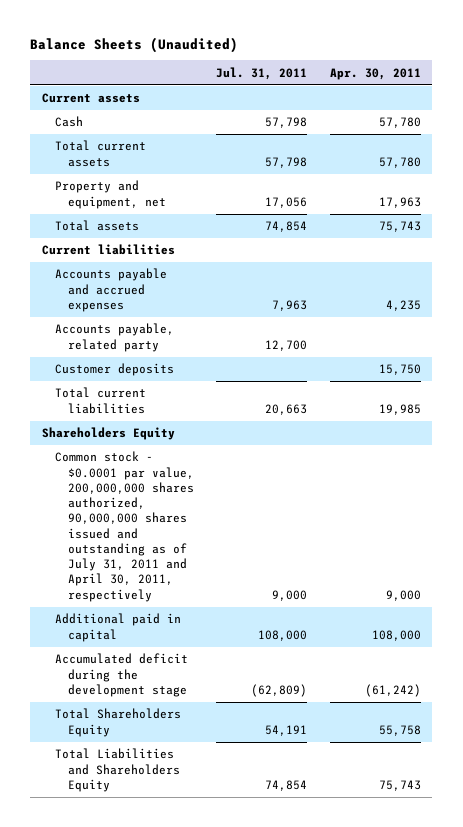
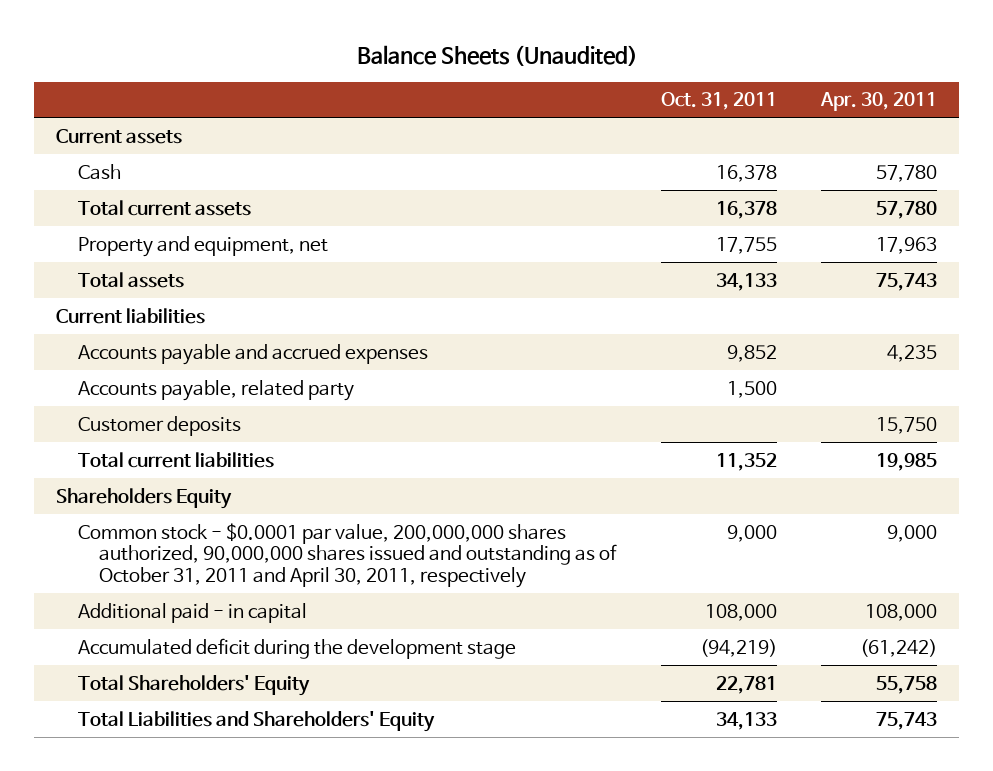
[216,66,308,80] Jul. 31, 2011 -> none
none -> [660,92,777,111] Oct. 31, 2011
[54,451,194,602] Common stock - $0.0001 par value, 200,000,000 shares authorized, 90,000,000 shares issued and outstanding as of July 31, 2011 and April 30, 2011, respectively -> [77,522,618,588] Common stock - $0.0001 par value, 200,000,000 shares authorized, 90,000,000 shares issued and outstanding as of October 31, 2011 and April 30, 2011, respectively
[54,613,181,642] Additional paid in capital -> [77,602,307,623] Additional paid - in capital
[54,708,181,737] Total Shareholders Equity -> [77,674,310,696] Total Shareholders' Equity
[54,748,180,792] Total Liabilities and Shareholders Equity -> [77,710,435,732] Total Liabilities and Shareholders' Equity

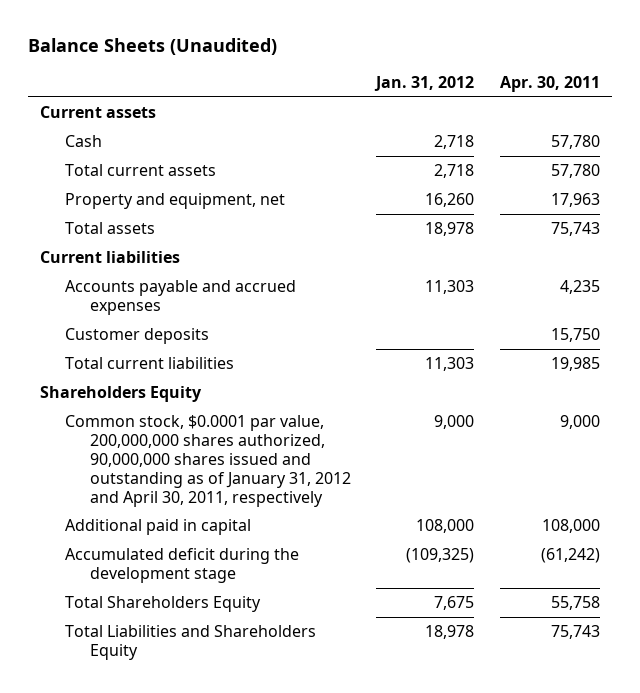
[660,92,777,111] Oct. 31, 2011 -> none
none -> [374,76,475,92] Jan. 31, 2012
[77,379,354,401] Accounts payable, related party -> none
[77,522,618,588] Common stock - $0.0001 par value, 200,000,000 shares authorized, 90,000,000 shares issued and outstanding as of October 31, 2011 and April 30, 2011, respectively -> [65,415,351,507] Common stock, $0.0001 par value, 200,000,000 shares authorized, 90,000,000 shares issued and outstanding as of January 31, 2012 and April 30, 2011, respectively
[77,602,307,623] Additional paid - in capital -> [65,519,252,536] Additional paid in capital
[77,674,310,696] Total Shareholders' Equity -> [65,596,262,613] Total Shareholders Equity
[77,710,435,732] Total Liabilities and Shareholders' Equity -> [65,625,317,660] Total Liabilities and Shareholders Equity

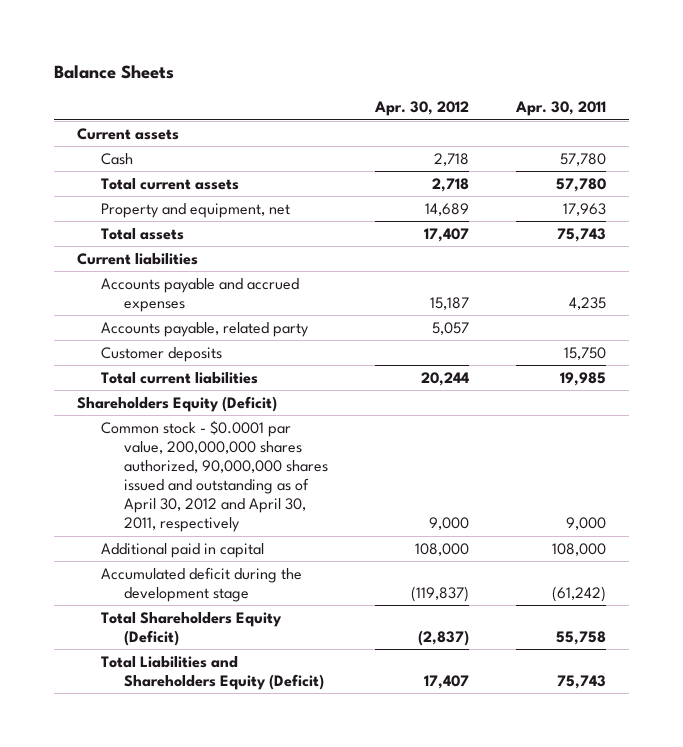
[27,38,277,56] Balance Sheets (Unaudited) -> [53,65,174,80] Balance Sheets
[374,76,475,92] Jan. 31, 2012 -> none
none -> [374,101,470,117] Apr. 30, 2012
none -> [100,321,309,337] Accounts payable, related party
[40,386,203,403] Shareholders Equity -> [77,395,278,412] Shareholders Equity (Deficit)
[65,415,351,507] Common stock, $0.0001 par value, 200,000,000 shares authorized, 90,000,000 shares issued and outstanding as of January 31, 2012 and April 30, 2011, respectively -> [100,419,329,533] Common stock - $0.0001 par value, 200,000,000 shares authorized, 90,000,000 shares issued and outstanding as of April 30, 2012 and April 30, 2011, respectively
[65,596,262,613] Total Shareholders Equity -> [100,611,282,646] Total Shareholders Equity (Deficit)
[65,625,317,660] Total Liabilities and Shareholders Equity -> [100,655,325,690] Total Liabilities and Shareholders Equity (Deficit)

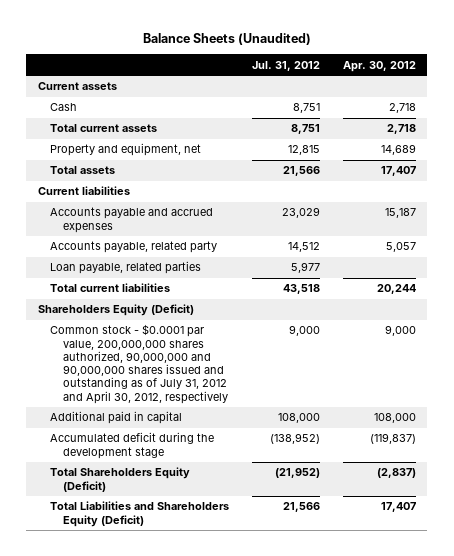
[53,65,174,80] Balance Sheets -> [142,33,311,46] Balance Sheets (Unaudited)
[514,101,606,117] Apr. 30, 2011 -> none
none -> [252,60,321,71] Jul. 31, 2012
[100,346,222,362] Customer deposits -> none
none -> [50,261,202,275] Loan payable, related parties
[100,419,329,533] Common stock - $0.0001 par value, 200,000,000 shares authorized, 90,000,000 shares issued and outstanding as of April 30, 2012 and April 30, 2011, respectively -> [50,324,229,404] Common stock - $0.0001 par value, 200,000,000 shares authorized, 90,000,000 and 90,000,000 shares issued and outstanding as of July 31, 2012 and April 30, 2012, respectively

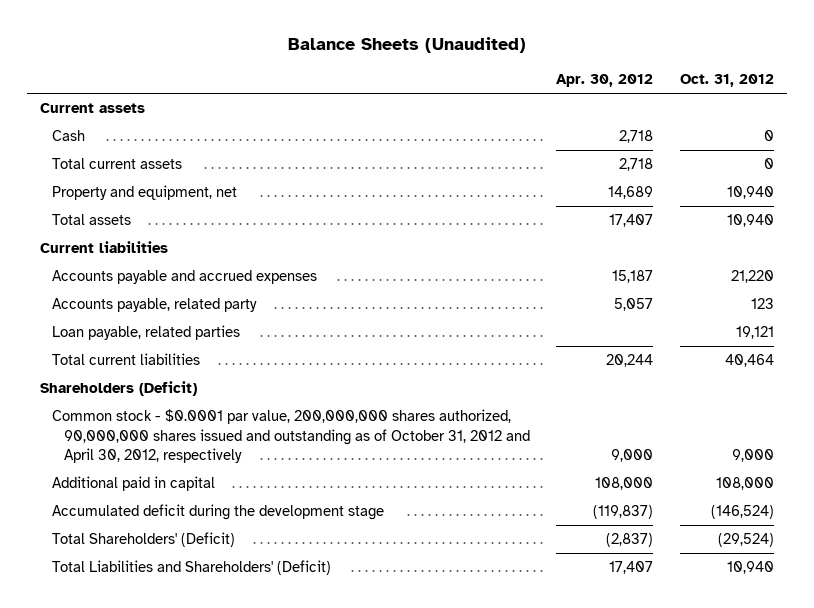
[252,60,321,71] Jul. 31, 2012 -> none
none -> [679,74,774,88] Oct. 31, 2012
[37,304,194,317] Shareholders Equity (Deficit) -> [39,381,197,397] Shareholders (Deficit)
[50,324,229,404] Common stock - $0.0001 par value, 200,000,000 shares authorized, 90,000,000 and 90,000,000 shares issued and outstanding as of July 31, 2012 and April 30, 2012, respectively -> [51,409,531,464] Common stock - $0.0001 par value, 200,000,000 shares authorized, 90,000,000 shares issued and outstanding as of October 31, 2012 and April 30, 2012, respectively
[50,467,191,492] Total Shareholders Equity (Deficit) -> [51,532,235,548] Total Shareholders' (Deficit)
[50,501,230,527] Total Liabilities and Shareholders Equity (Deficit) -> [51,560,331,576] Total Liabilities and Shareholders' (Deficit)

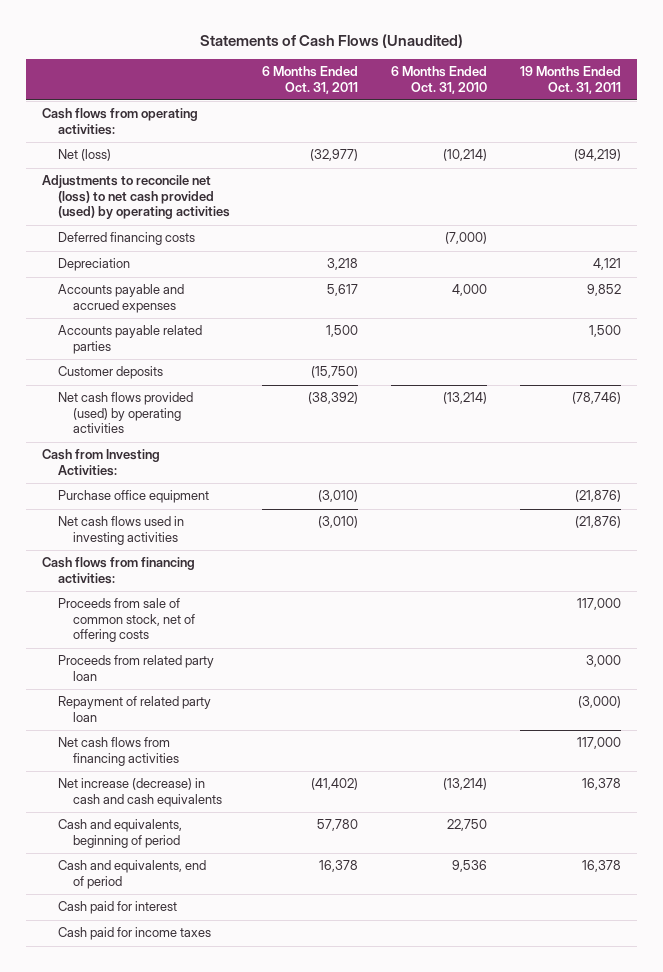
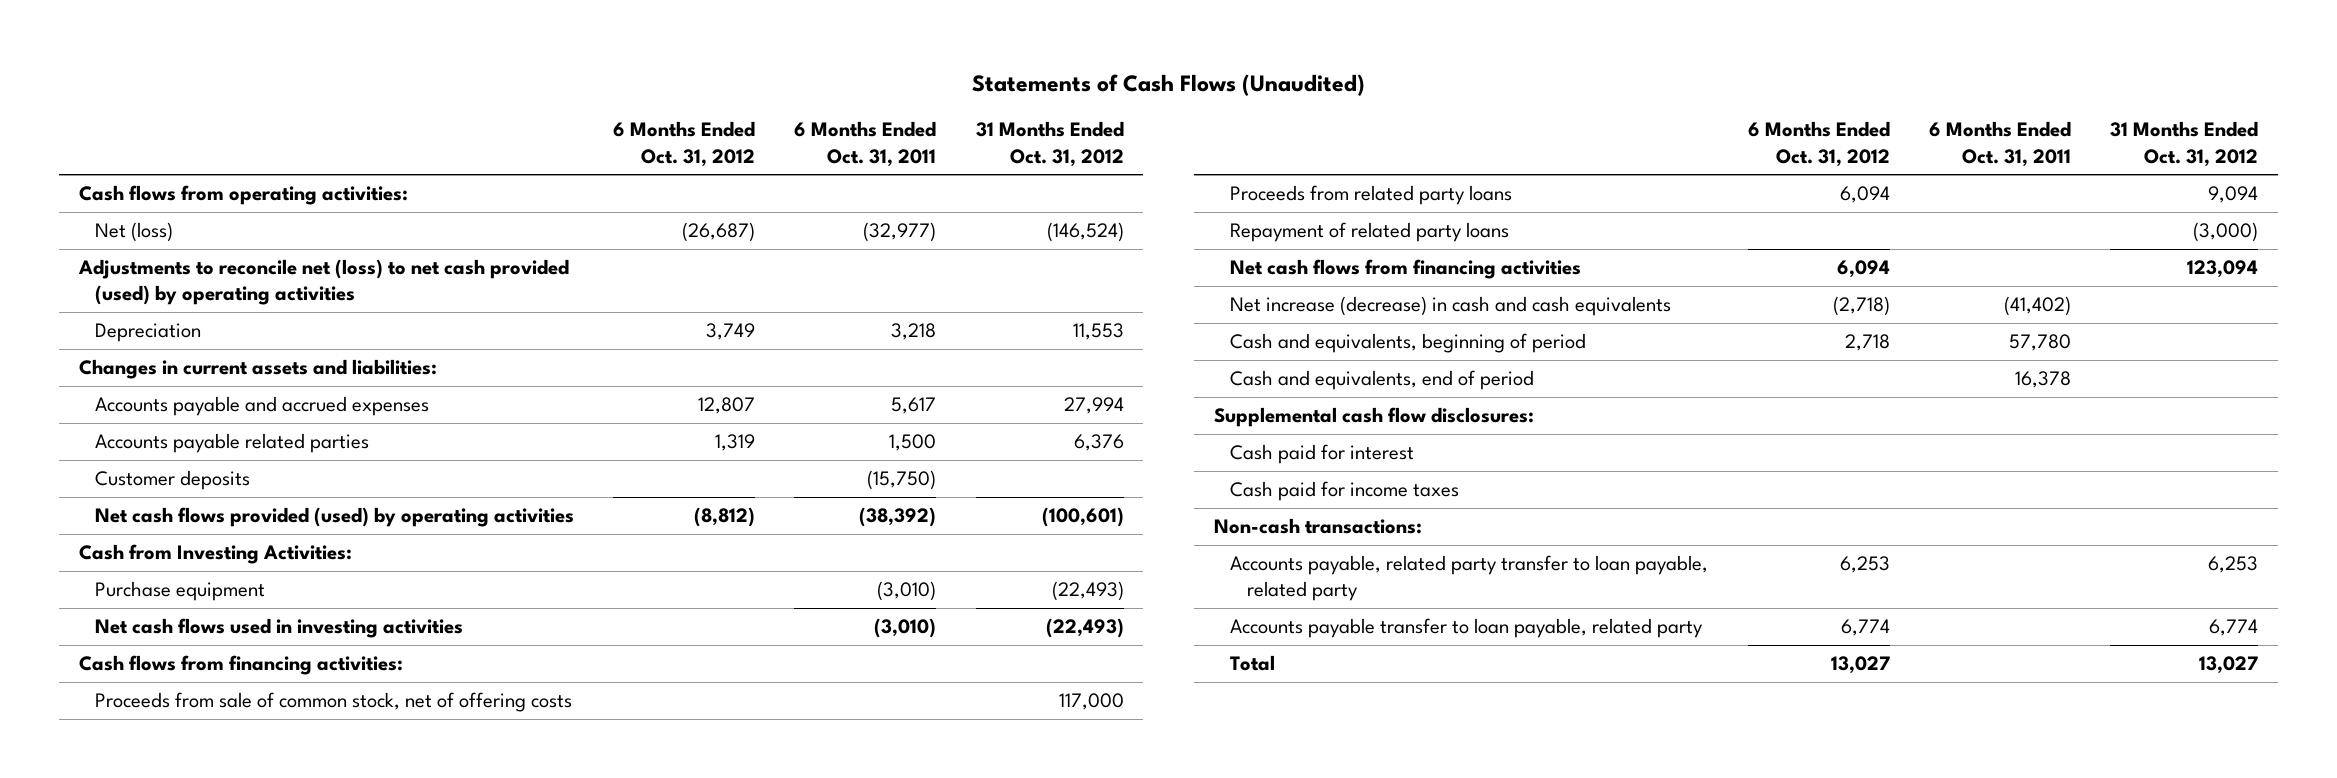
[391,66,488,94] 6 Months Ended Oct. 31, 2010 -> none
[519,66,621,94] 19 Months Ended Oct. 31, 2011 -> none
none -> [613,121,756,167] 6 Months Ended Oct. 31, 2012
none -> [975,121,1124,167] 31 Months Ended Oct. 31, 2012
[57,232,195,246] Deferred financing costs -> none
none -> [78,359,437,380] Changes in current assets and liabilities:
[57,490,209,504] Purchase office equipment -> [95,581,266,602] Purchase equipment
[57,655,214,681] Proceeds from related party loan -> [1230,185,1513,206] Proceeds from related party loans
[57,696,211,722] Repayment of related party loan -> [1230,222,1510,243] Repayment of related party loans
none -> [1213,407,1534,428] Supplemental cash flow disclosures:
none -> [1213,518,1422,535] Non-cash transactions:
none -> [1230,555,1709,602] Accounts payable, related party transfer to loan payable, related party
none -> [1230,618,1704,639] Accounts payable transfer to loan payable, related party
none -> [1230,655,1276,672] Total

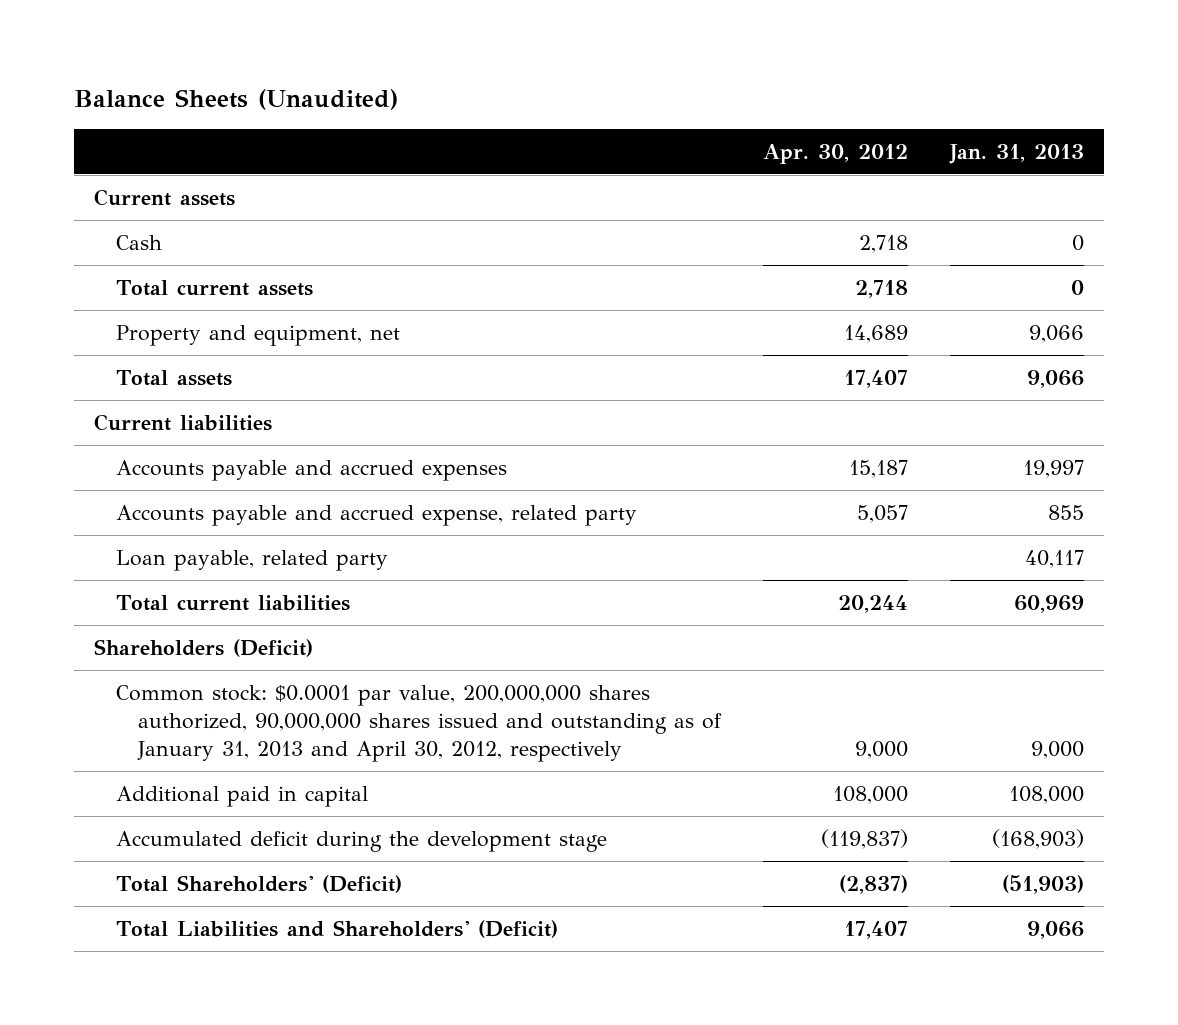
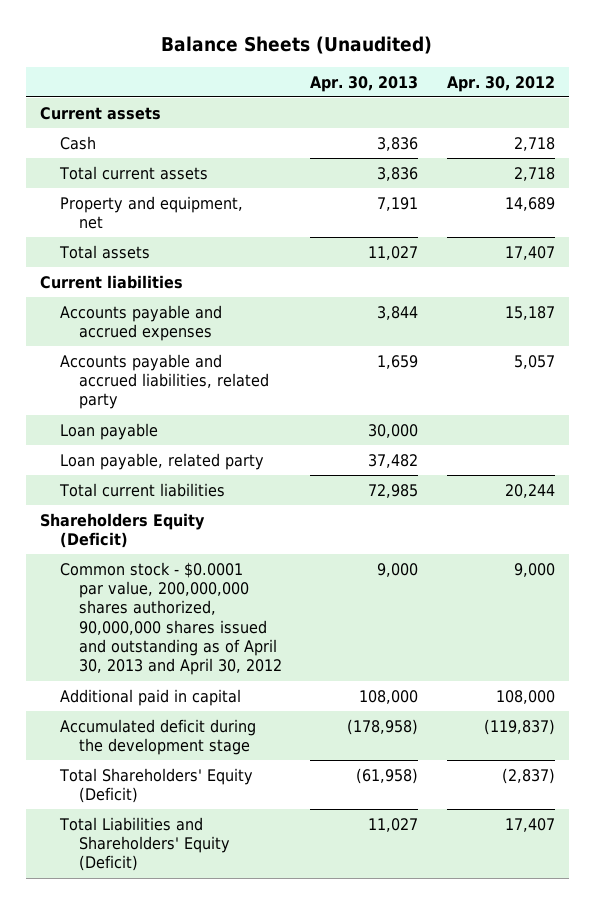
[948,143,1084,164] Jan. 31, 2013 -> none
none -> [310,75,419,92] Apr. 30, 2013
[116,504,638,526] Accounts payable and accrued expense, related party -> [59,353,270,410] Accounts payable and accrued liabilities, related party
none -> [59,422,158,440] Loan payable
[94,638,314,657] Shareholders (Deficit) -> [39,512,205,549] Shareholders Equity (Deficit)
[116,684,723,762] Common stock: $0.0001 par value, 200,000,000 shares authorized, 90,000,000 shares issued and outstanding as of January 31, 2013 and April 30, 2012, respectively -> [59,561,283,676] Common stock - $0.0001 par value, 200,000,000 shares authorized, 90,000,000 shares issued and outstanding as of April 30, 2013 and April 30, 2012
[116,874,403,893] Total Shareholders' (Deficit) -> [58,767,253,804] Total Shareholders' Equity (Deficit)
[116,919,559,938] Total Liabilities and Shareholders' (Deficit) -> [58,816,231,872] Total Liabilities and Shareholders' Equity (Deficit)

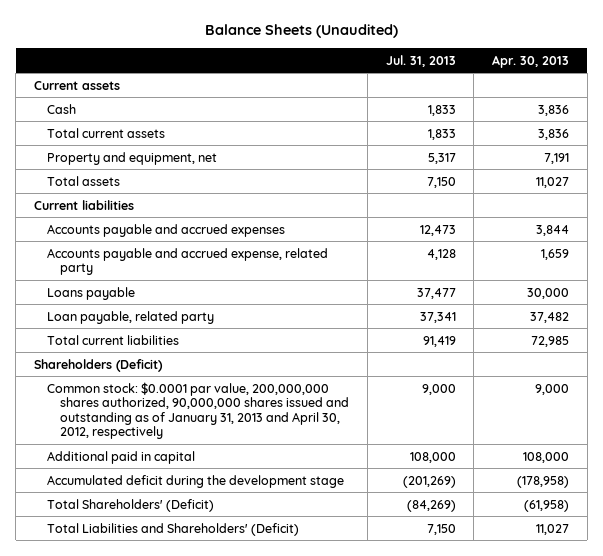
[446,75,555,92] Apr. 30, 2012 -> none
none -> [385,54,456,67] Jul. 31, 2013
[59,353,270,410] Accounts payable and accrued liabilities, related party -> [47,247,329,276] Accounts payable and accrued expense, related party
[59,422,158,440] Loan payable -> [47,286,136,300] Loans payable
[39,512,205,549] Shareholders Equity (Deficit) -> [34,358,164,372] Shareholders (Deficit)
[59,561,283,676] Common stock - $0.0001 par value, 200,000,000 shares authorized, 90,000,000 shares issued and outstanding as of April 30, 2013 and April 30, 2012 -> [47,381,350,440] Common stock: $0.0001 par value, 200,000,000 shares authorized, 90,000,000 shares issued and outstanding as of January 31, 2013 and April 30, 2012, respectively
[58,767,253,804] Total Shareholders' Equity (Deficit) -> [47,498,215,512] Total Shareholders' (Deficit)
[58,816,231,872] Total Liabilities and Shareholders' Equity (Deficit) -> [47,522,300,536] Total Liabilities and Shareholders' (Deficit)

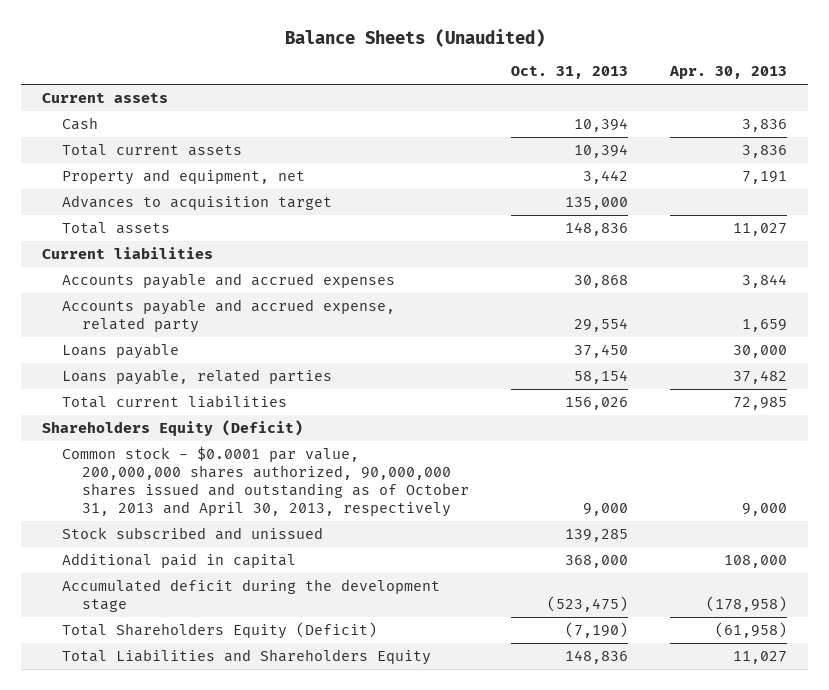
[385,54,456,67] Jul. 31, 2013 -> none
none -> [511,66,629,80] Oct. 31, 2013
none -> [61,195,332,211] Advances to acquisition target
[47,310,215,324] Loan payable, related party -> [61,369,332,386] Loans payable, related parties
[34,358,164,372] Shareholders (Deficit) -> [42,420,304,437] Shareholders Equity (Deficit)
[47,381,350,440] Common stock: $0.0001 par value, 200,000,000 shares authorized, 90,000,000 shares issued and outstanding as of January 31, 2013 and April 30, 2012, respectively -> [61,446,469,518] Common stock - $0.0001 par value, 200,000,000 shares authorized, 90,000,000 shares issued and outstanding as of October 31, 2013 and April 30, 2013, respectively
none -> [61,527,323,541] Stock subscribed and unissued
[47,498,215,512] Total Shareholders' (Deficit) -> [61,622,377,640] Total Shareholders Equity (Deficit)
[47,522,300,536] Total Liabilities and Shareholders' (Deficit) -> [61,649,431,666] Total Liabilities and Shareholders Equity

